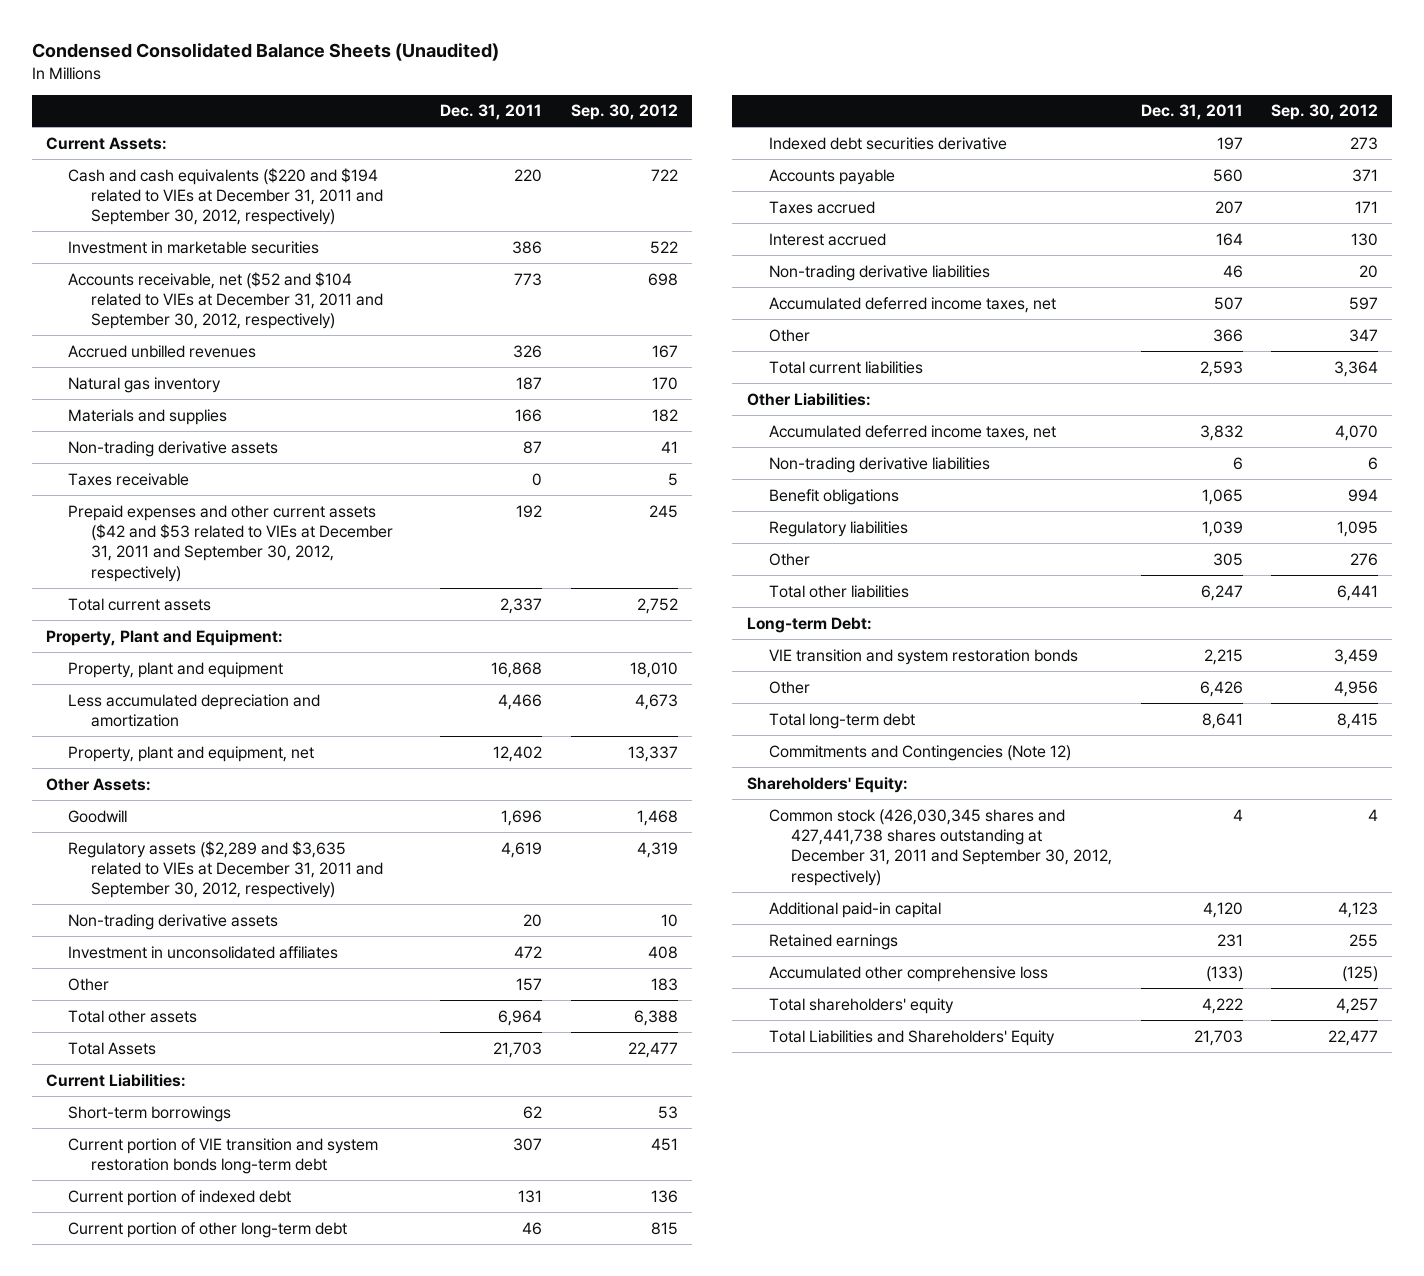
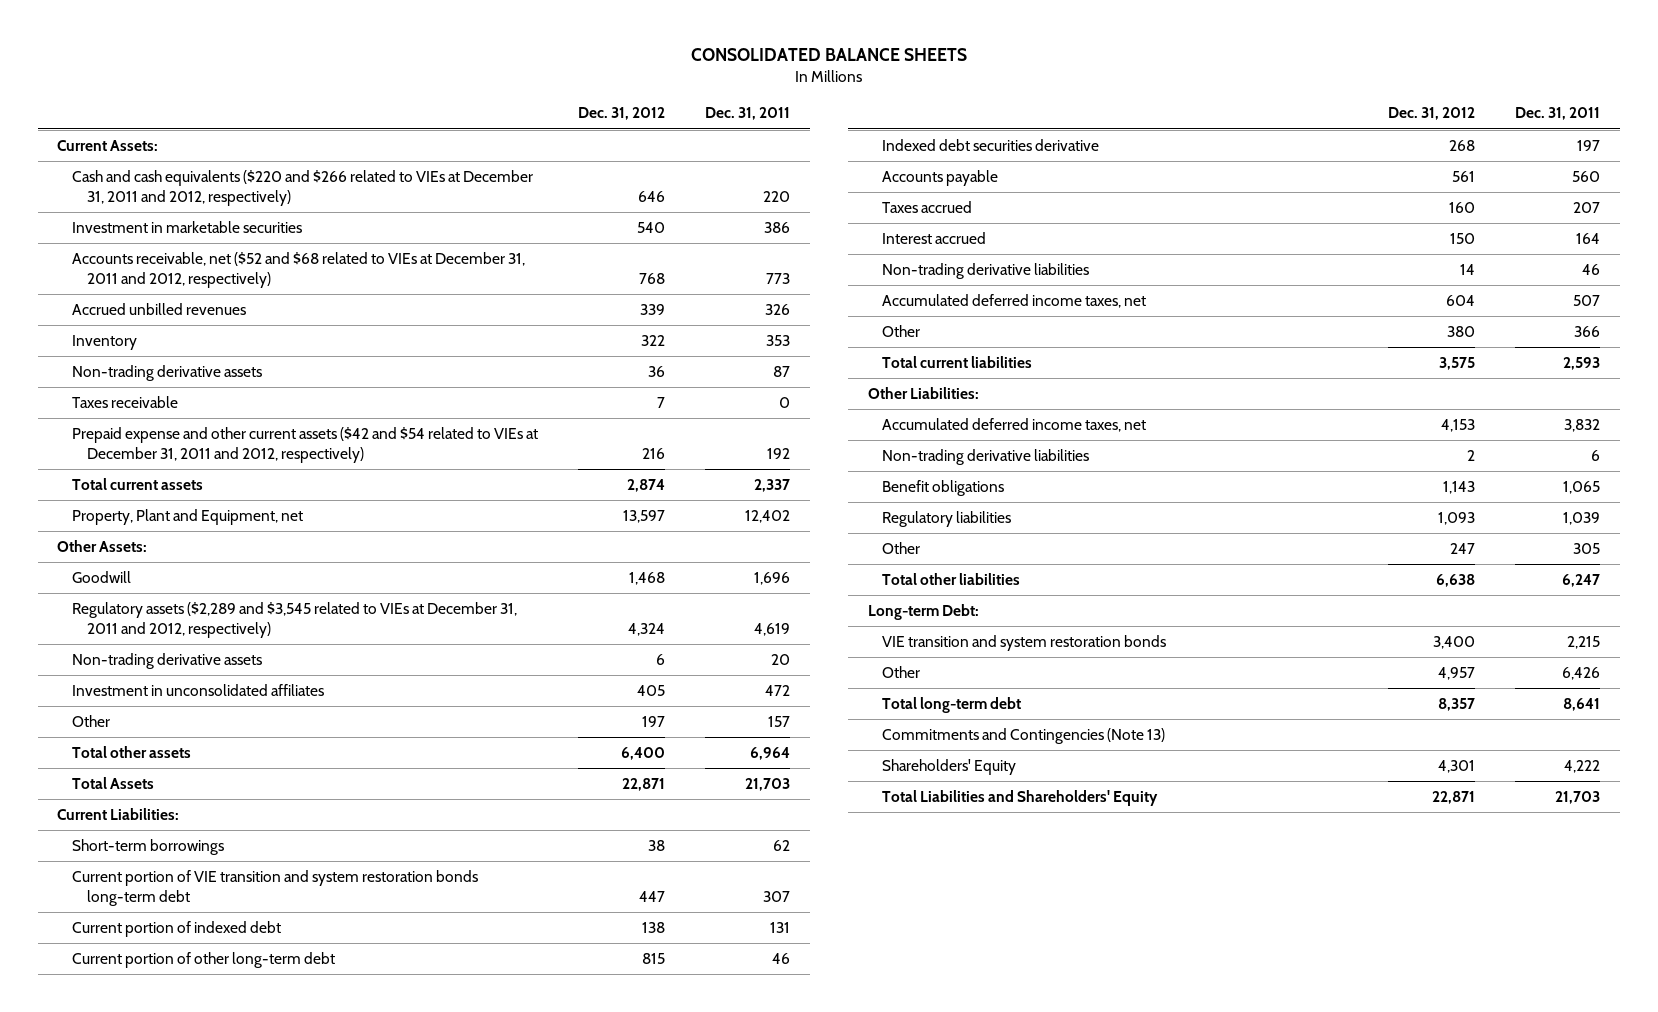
[31,42,499,61] Condensed Consolidated Balance Sheets (Unaudited) -> [690,48,967,62] CONSOLIDATED BALANCE SHEETS
[570,104,678,121] Sep. 30, 2012 -> none
none -> [577,107,665,121] Dec. 31, 2012
[68,167,383,226] Cash and cash equivalents ($220 and $194 related to VIEs at December 31, 2011 and September 30, 2012, respectively) -> [72,170,534,206] Cash and cash equivalents ($220 and $266 related to VIEs at December 31, 2011 and 2012, respectively)
[68,271,383,330] Accounts receivable, net ($52 and $104 related to VIEs at December 31, 2011 and September 30, 2012, respectively) -> [72,252,526,288] Accounts receivable, net ($52 and $68 related to VIEs at December 31, 2011 and 2012, respectively)
[68,376,222,393] Natural gas inventory -> none
[68,408,228,425] Materials and supplies -> none
none -> [72,335,138,351] Inventory
[68,504,393,582] Prepaid expenses and other current assets ($42 and $53 related to VIEs at December 31, 2011 and September 30, 2012, respectively) -> [72,427,539,463] Prepaid expense and other current assets ($42 and $54 related to VIEs at December 31, 2011 and 2012, respectively)
[45,629,283,646] Property, Plant and Equipment: -> none
[68,661,284,678] Property, plant and equipment -> none
[68,693,321,727] Less accumulated depreciation and amortization -> none
[68,745,315,762] Property, plant and equipment, net -> [72,509,304,526] Property, Plant and Equipment, net
[68,840,383,899] Regulatory assets ($2,289 and $3,635 related to VIEs at December 31, 2011 and September 30, 2012, respectively) -> [72,602,518,638] Regulatory assets ($2,289 and $3,545 related to VIEs at December 31, 2011 and 2012, respectively)
[746,776,908,793] Shareholders' Equity: -> none
[768,808,1113,886] Common stock (426,030,345 shares and 427,441,738 shares outstanding at December 31, 2011 and September 30, 2012, respectively) -> none
[768,901,941,918] Additional paid-in capital -> none
[768,933,898,950] Retained earnings -> none
[768,965,1048,982] Accumulated other comprehensive loss -> none
[768,744,1071,761] Commitments and Contingencies (Note 12) -> [882,728,1166,745] Commitments and Contingencies (Note 13)
[768,997,954,1014] Total shareholders' equity -> [882,759,1017,776] Shareholders' Equity

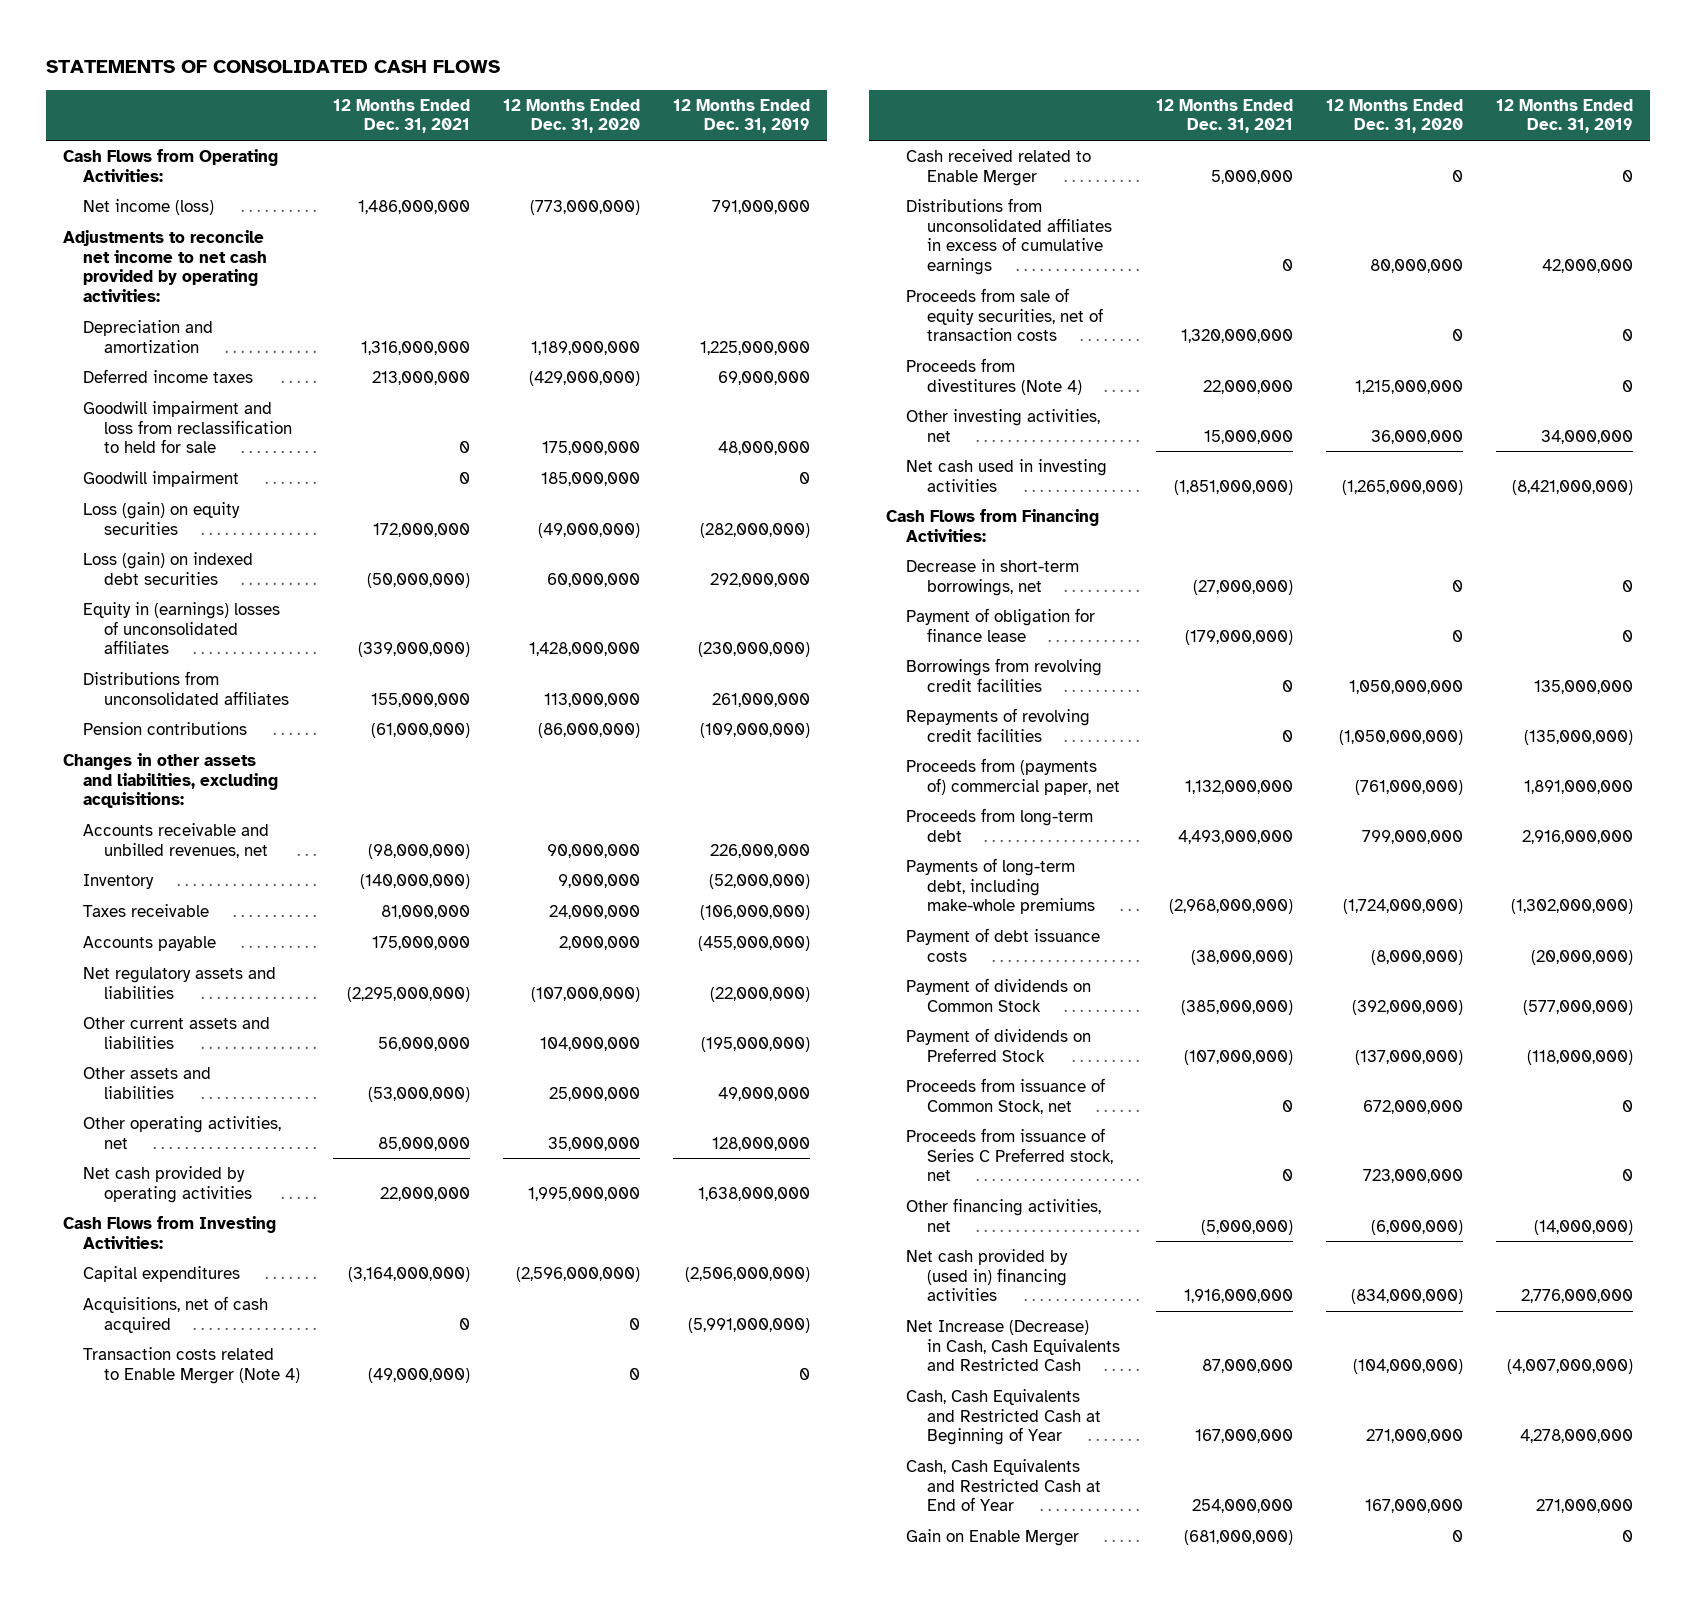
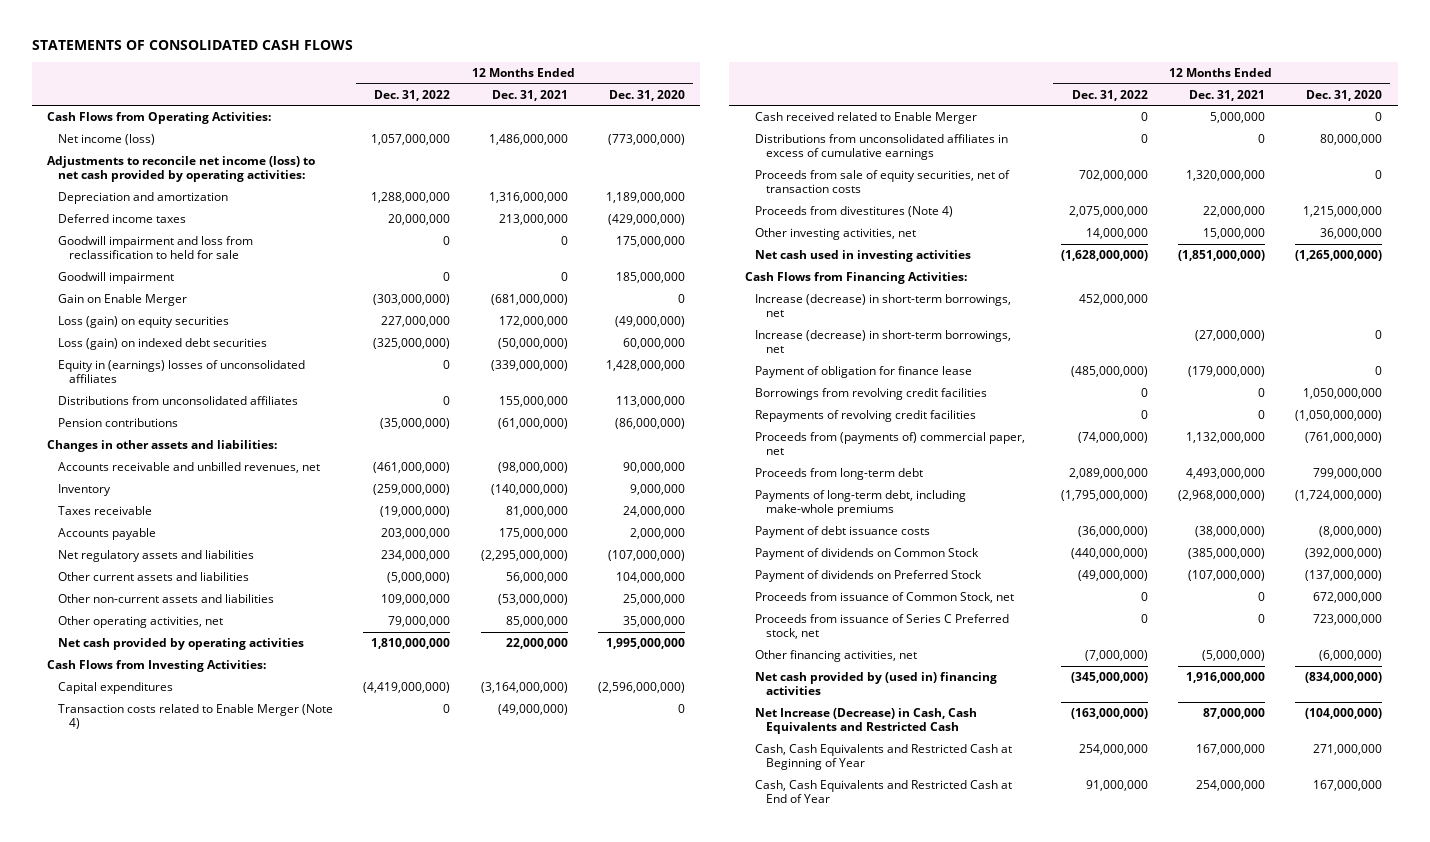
[673,98,811,134] 12 Months Ended Dec. 31, 2019 -> none
none -> [374,89,451,101] Dec. 31, 2022
[63,230,268,302] Adjustments to reconcile net income to net cash provided by operating activities: -> [47,155,316,183] Adjustments to reconcile net income (loss) to net cash provided by operating activities:
[906,1529,1080,1547] Gain on Enable Merger -> [58,293,188,306] Gain on Enable Merger
[63,753,279,809] Changes in other assets and liabilities, excluding acquisitions: -> [47,439,278,452] Changes in other assets and liabilities:
[83,1067,212,1099] Other assets and liabilities -> [58,593,275,603] Other non-current assets and liabilities
[83,1296,269,1333] Acquisitions, net of cash acquired -> none
none -> [755,293,1012,318] Increase (decrease) in short-term borrowings, net
[906,559,1080,596] Decrease in short-term borrowings, net -> [755,329,1012,354] Increase (decrease) in short-term borrowings, net

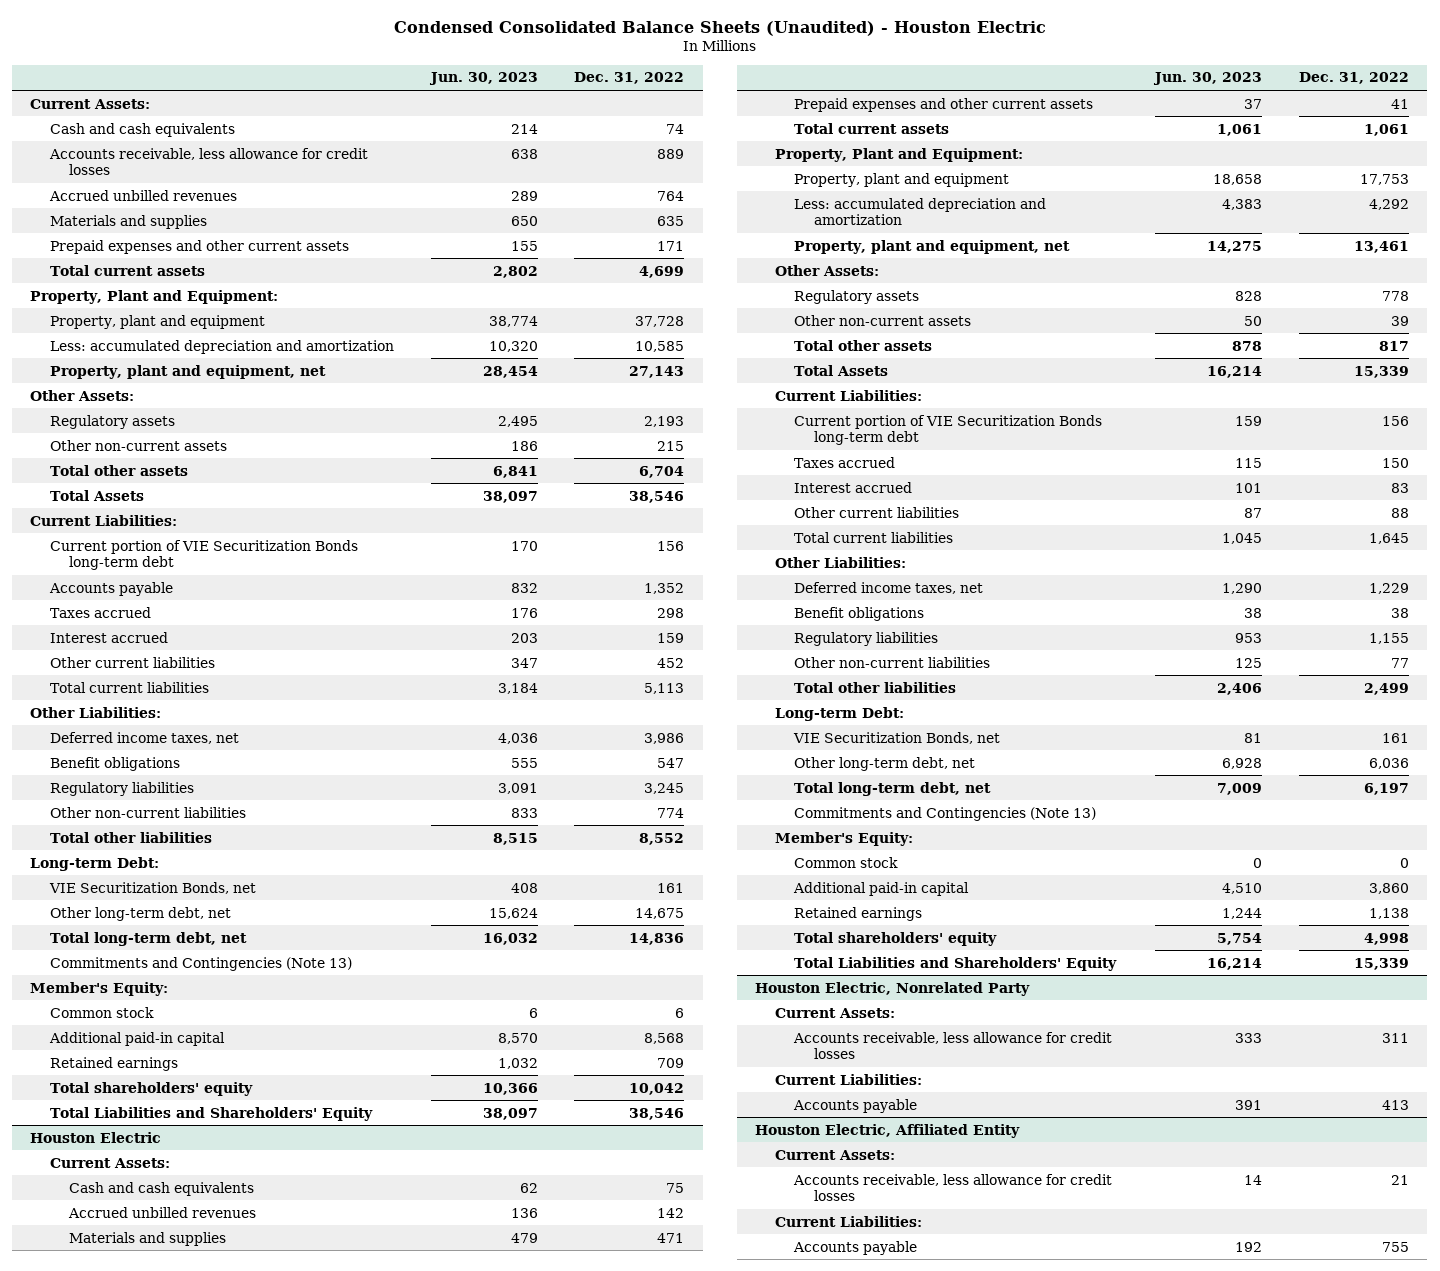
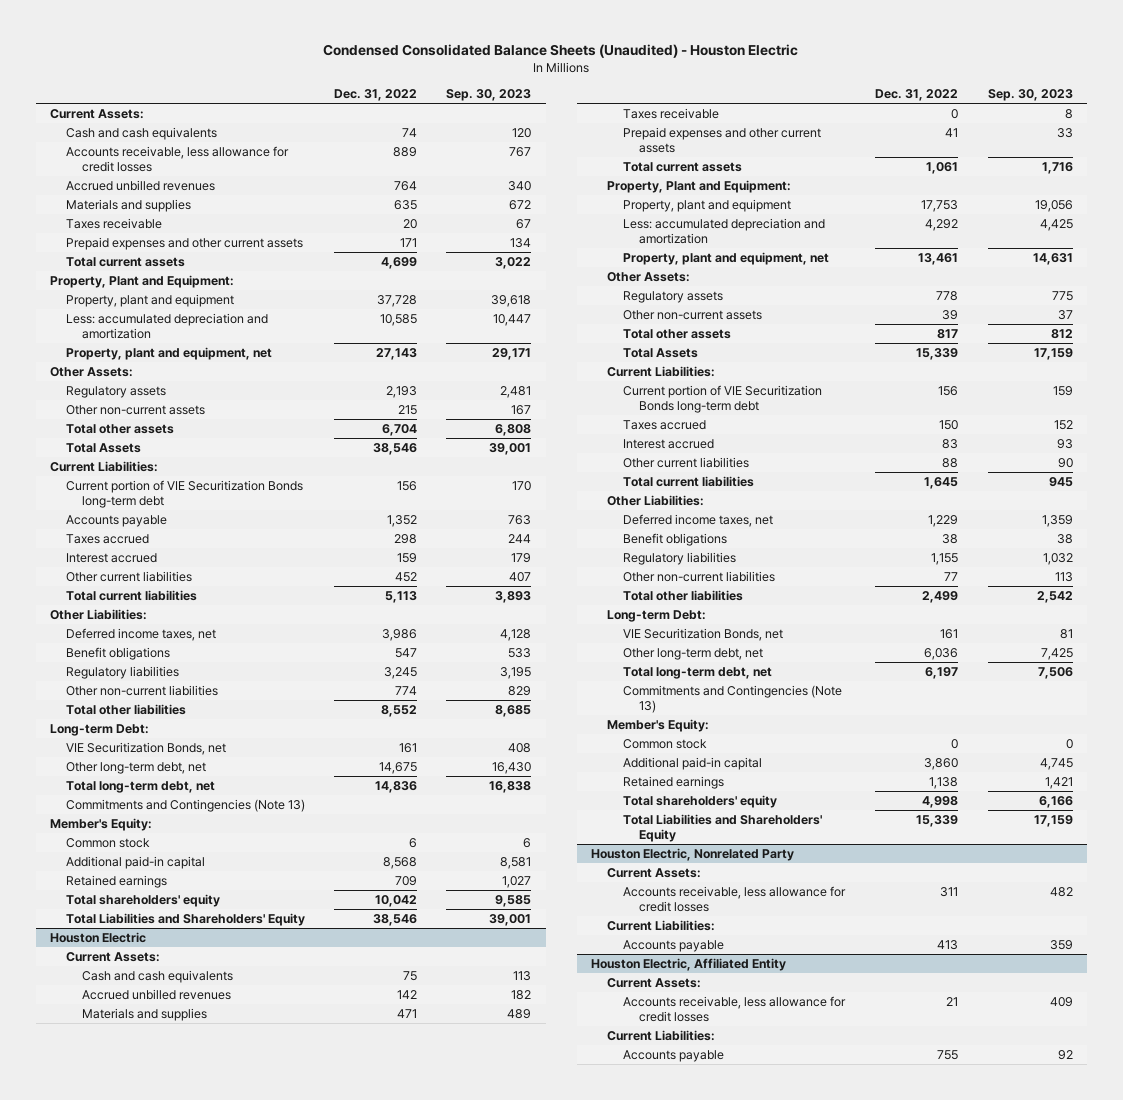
[428,72,538,86] Jun. 30, 2023 -> none
none -> [446,89,532,102] Sep. 30, 2023
none -> [66,218,163,230] Taxes receivable
none -> [623,108,720,120] Taxes receivable

